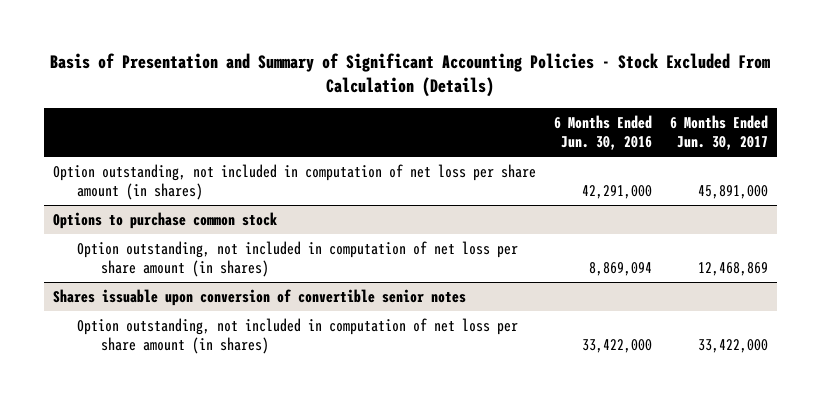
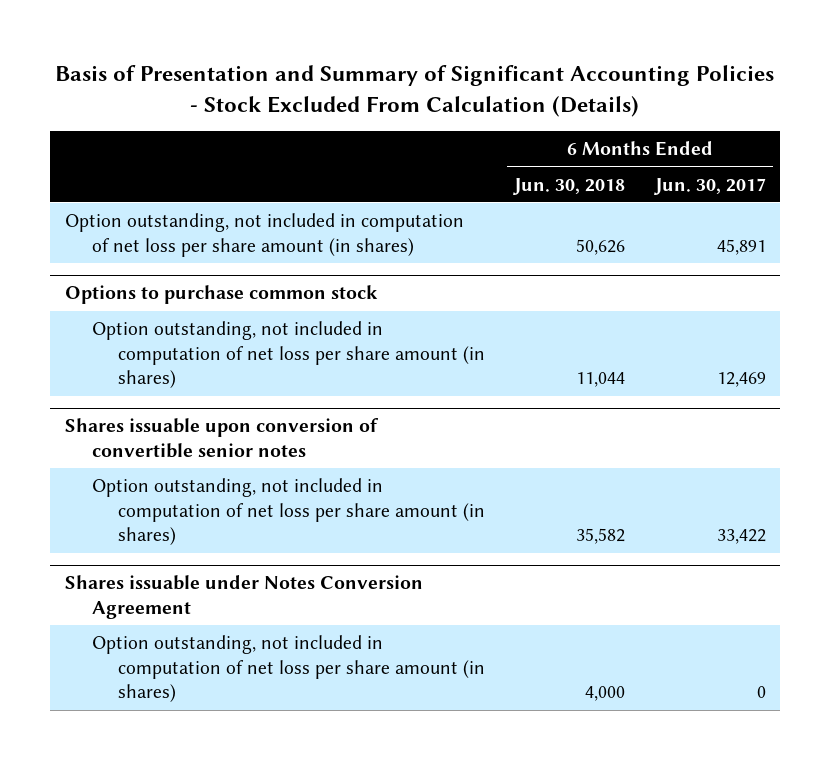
[553,115,652,151] 6 Months Ended Jun. 30, 2016 -> none
none -> [513,177,626,195] Jun. 30, 2018
[698,185,769,200] 45,891,000 -> [716,238,766,255] 45,891
[698,262,769,277] 12,468,869 -> [716,372,766,388] 12,469
[698,339,769,354] 33,422,000 -> [716,529,766,545] 33,422
none -> [65,575,424,620] Shares issuable under Notes Conversion Agreement
none -> [91,635,485,703] Option outstanding, not included in computation of net loss per share amount (in shares)

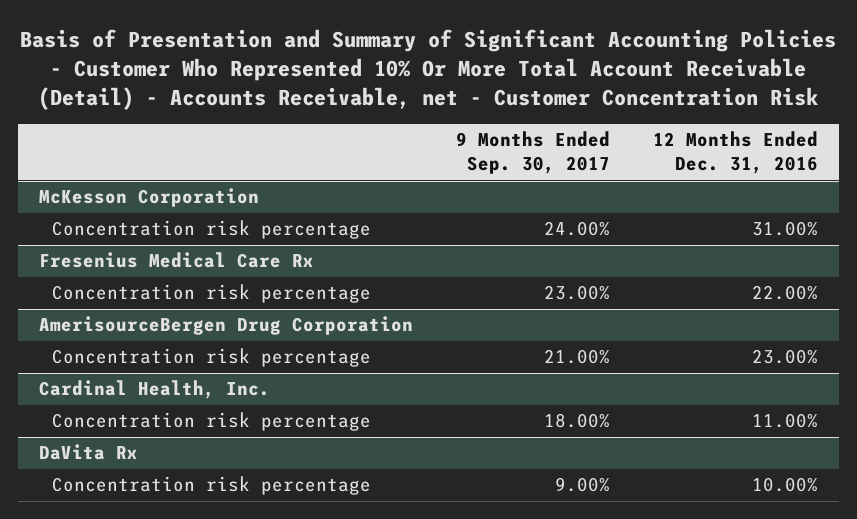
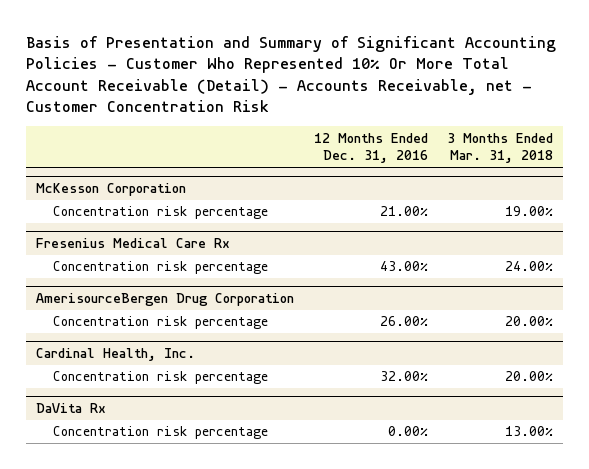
[455,131,610,175] 9 Months Ended Sep. 30, 2017 -> none
none -> [447,132,554,164] 3 Months Ended Mar. 31, 2018
[751,221,818,237] 31.00% -> [379,206,428,217] 21.00%
[751,285,818,301] 22.00% -> [379,261,428,272] 43.00%
[751,349,818,365] 23.00% -> [379,316,428,327] 26.00%
[751,413,818,429] 11.00% -> [379,371,428,382] 32.00%
[751,477,818,493] 10.00% -> [387,426,428,437] 0.00%

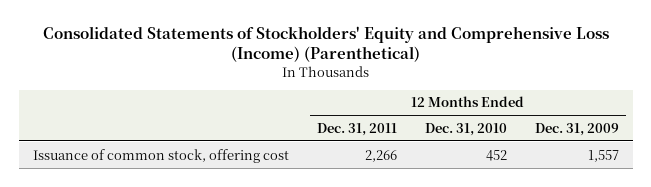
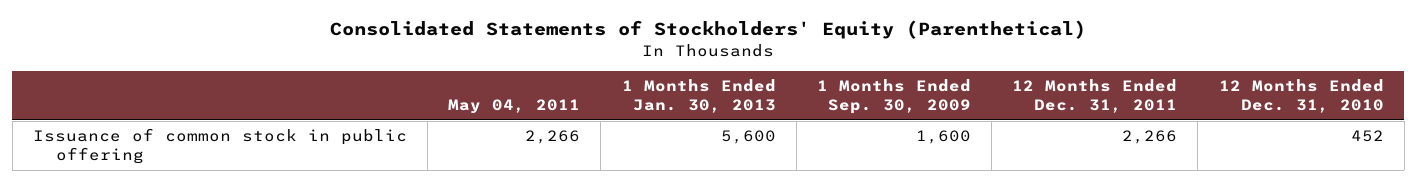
[42,25,609,63] Consolidated Statements of Stockholders' Equity and Comprehensive Loss (Income) (Parenthetical) -> [330,20,1087,40] Consolidated Statements of Stockholders' Equity (Parenthetical)
[534,122,619,136] Dec. 31, 2009 -> none
none -> [448,98,581,114] May 04, 2011
none -> [621,79,776,113] 1 Months Ended Jan. 30, 2013
none -> [816,79,971,114] 1 Months Ended Sep. 30, 2009
[32,148,289,163] Issuance of common stock, offering cost -> [32,128,407,165] Issuance of common stock in public offering

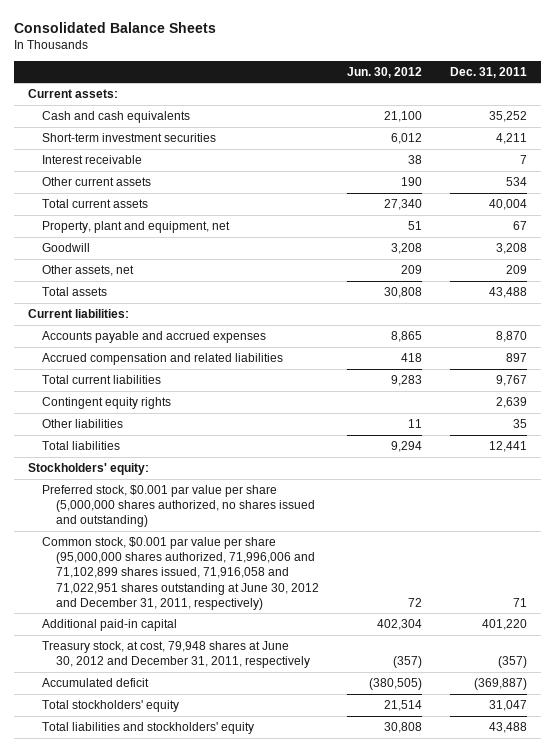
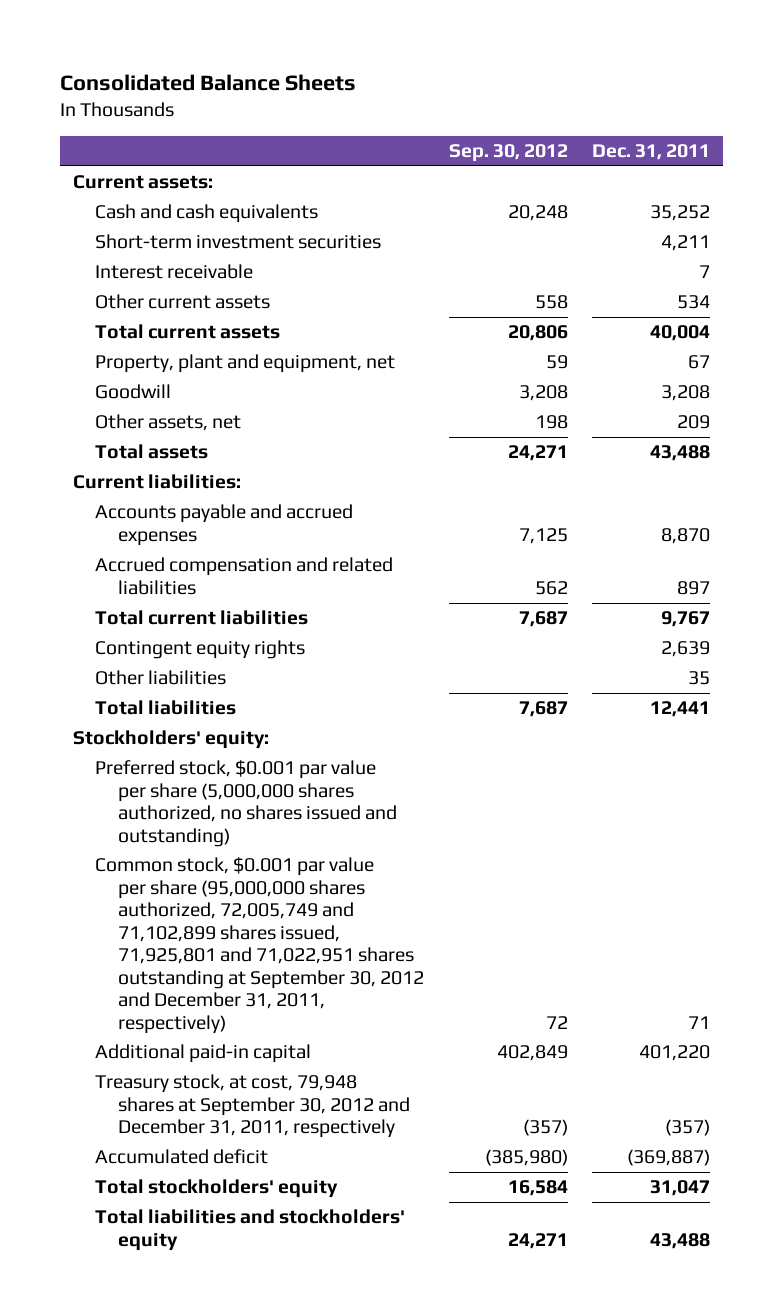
[346,66,422,78] Jun. 30, 2012 -> none
none -> [448,143,568,162] Sep. 30, 2012
[41,536,319,610] Common stock, $0.001 par value per share (95,000,000 shares authorized, 71,996,006 and 71,102,899 shares issued, 71,916,058 and 71,022,951 shares outstanding at June 30, 2012 and December 31, 2011, respectively) -> [95,857,424,1034] Common stock, $0.001 par value per share (95,000,000 shares authorized, 72,005,749 and 71,102,899 shares issued, 71,925,801 and 71,022,951 shares outstanding at September 30, 2012 and December 31, 2011, respectively)
[41,640,310,669] Treasury stock, at cost, 79,948 shares at June 30, 2012 and December 31, 2011, respectively -> [95,1074,410,1139] Treasury stock, at cost, 79,948 shares at September 30, 2012 and December 31, 2011, respectively

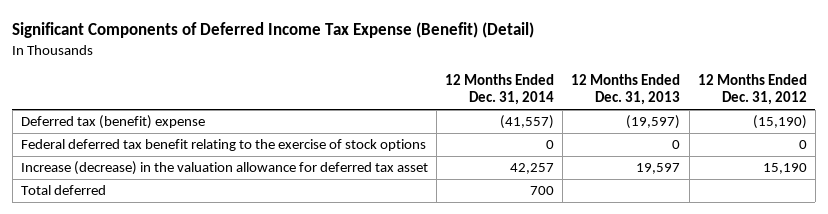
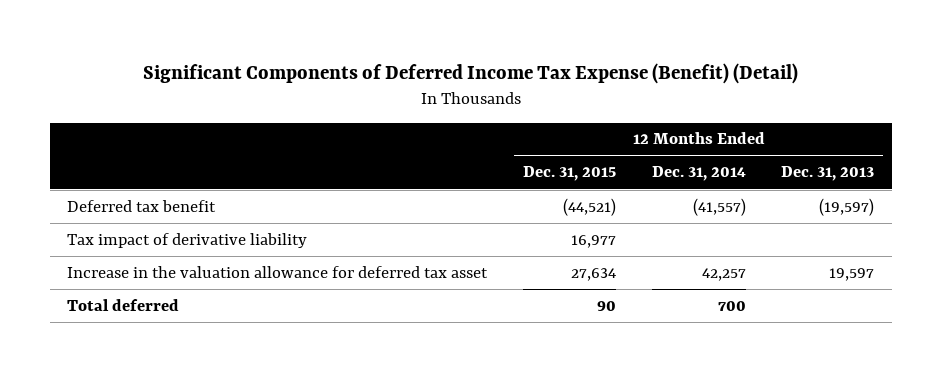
[697,74,807,106] 12 Months Ended Dec. 31, 2012 -> none
none -> [522,166,616,182] Dec. 31, 2015
[20,139,426,152] Federal deferred tax benefit relating to the exercise of stock options -> none
[20,115,205,130] Deferred tax (benefit) expense -> [67,199,217,212] Deferred tax benefit
none -> [67,232,308,248] Tax impact of derivative liability
[20,161,428,176] Increase (decrease) in the valuation allowance for deferred tax asset -> [67,265,489,278] Increase in the valuation allowance for deferred tax asset

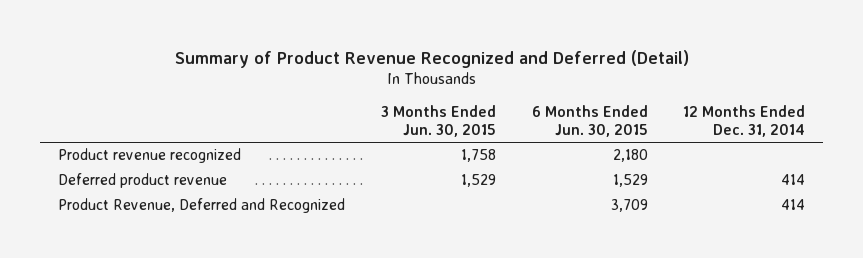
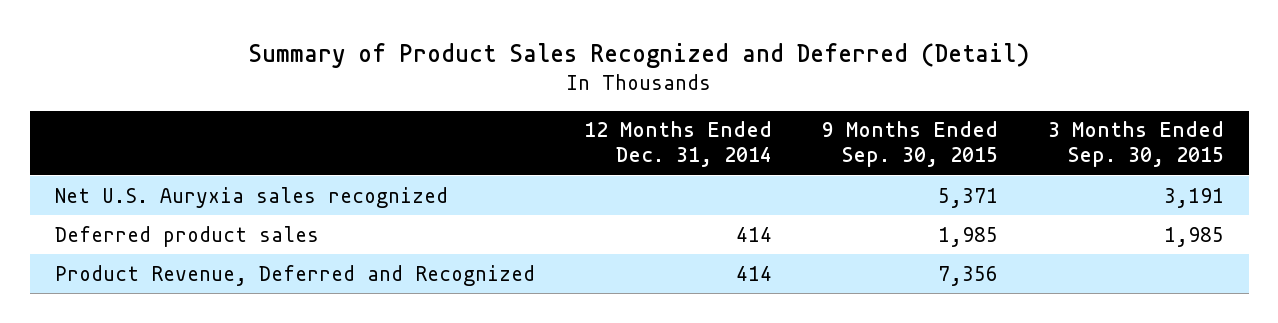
[174,49,689,68] Summary of Product Revenue Recognized and Deferred (Detail) -> [248,42,1030,68] Summary of Product Sales Recognized and Deferred (Detail)
[380,105,496,137] 3 Months Ended Jun. 30, 2015 -> none
[531,105,648,137] 6 Months Ended Jun. 30, 2015 -> none
none -> [821,121,998,168] 9 Months Ended Sep. 30, 2015
none -> [1047,121,1224,168] 3 Months Ended Sep. 30, 2015
[57,148,241,164] Product revenue recognized -> [54,186,448,208] Net U.S. Auryxia sales recognized
[57,173,227,189] Deferred product revenue -> [54,225,319,247] Deferred product sales

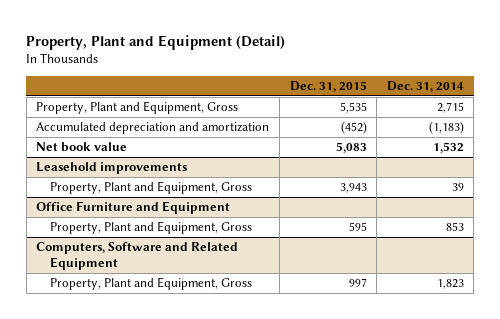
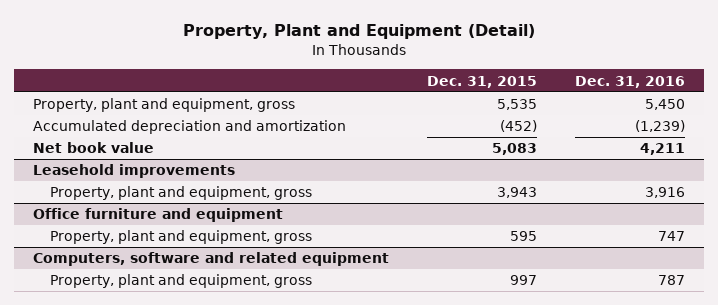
[386,81,464,93] Dec. 31, 2014 -> none
none -> [575,75,686,88] Dec. 31, 2016
[36,100,239,114] Property, Plant and Equipment, Gross -> [33,98,296,113] Property, plant and equipment, gross
[50,180,253,194] Property, Plant and Equipment, Gross -> [50,186,313,201] Property, plant and equipment, gross
[36,200,231,214] Office Furniture and Equipment -> [33,208,284,223] Office furniture and equipment
[50,220,253,234] Property, Plant and Equipment, Gross -> [50,230,313,245] Property, plant and equipment, gross
[36,241,239,271] Computers, Software and Related Equipment -> [33,252,390,267] Computers, software and related equipment
[50,276,253,290] Property, Plant and Equipment, Gross -> [50,274,313,289] Property, plant and equipment, gross

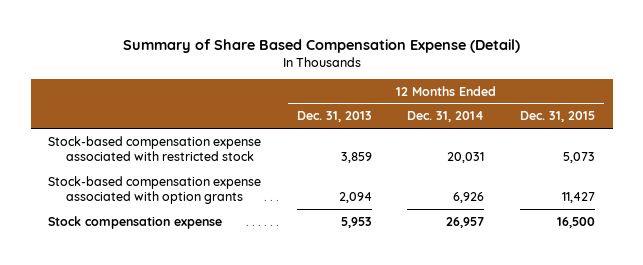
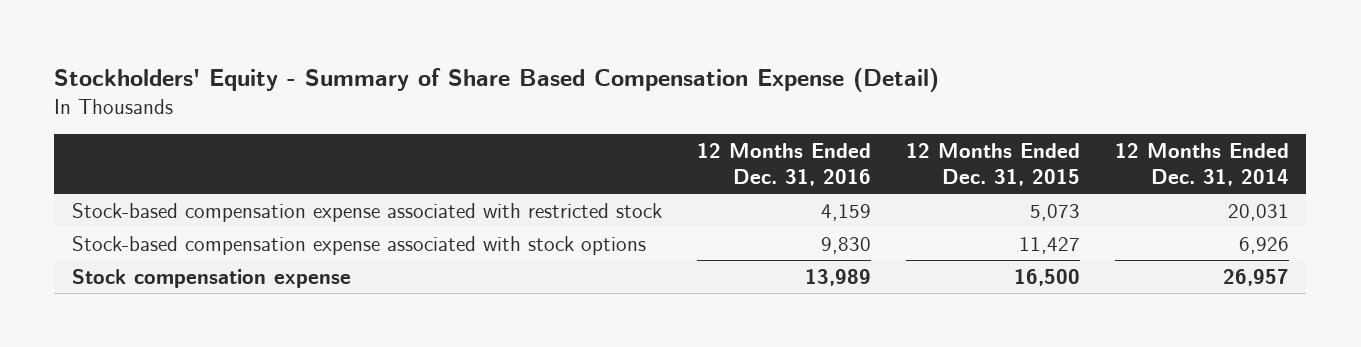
[122,38,520,53] Summary of Share Based Compensation Expense (Detail) -> [54,68,940,93] Stockholders' Equity - Summary of Share Based Compensation Expense (Detail)
[296,111,372,123] Dec. 31, 2013 -> none
none -> [696,142,871,186] 12 Months Ended Dec. 31, 2016
[48,175,262,204] Stock-based compensation expense associated with option grants -> [71,235,646,255] Stock-based compensation expense associated with stock options

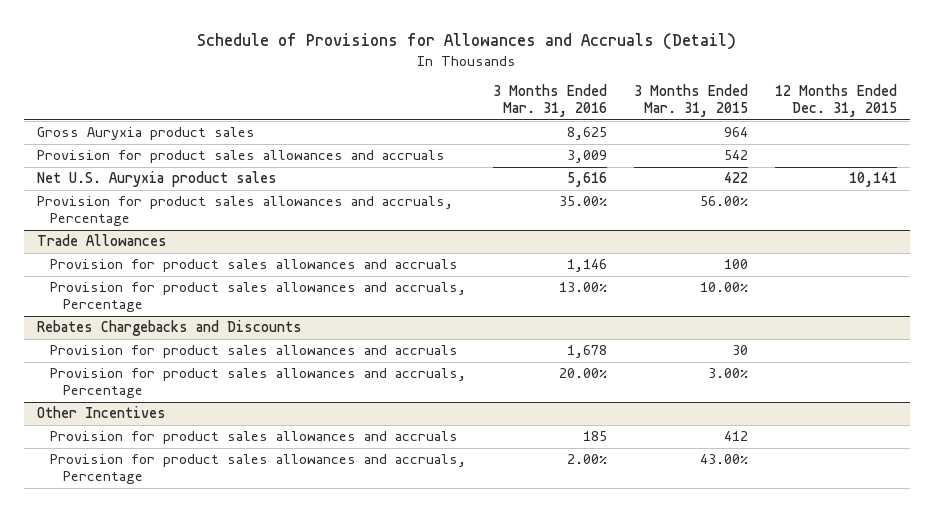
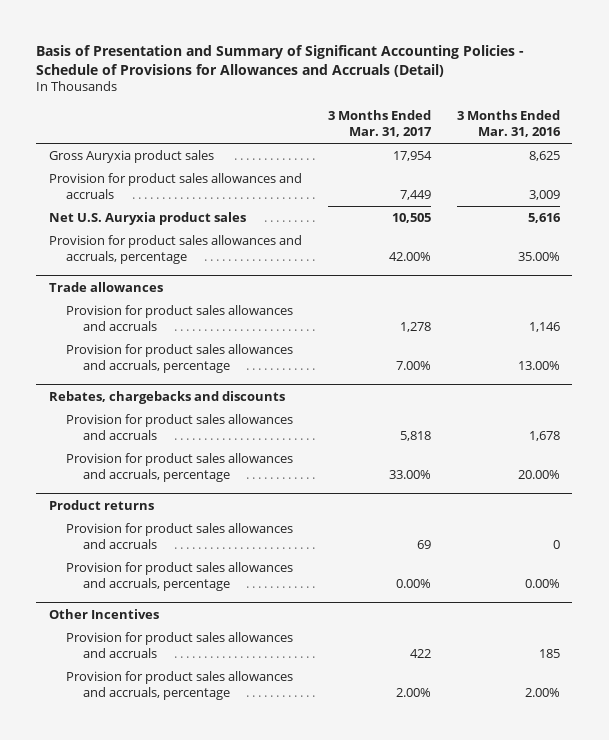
[196,33,736,51] Schedule of Provisions for Allowances and Accruals (Detail) -> [36,44,525,77] Basis of Presentation and Summary of Significant Accounting Policies - Schedule of Provisions for Allowances and Accruals (Detail)
[633,84,748,118] 3 Months Ended Mar. 31, 2015 -> none
[774,84,897,118] 12 Months Ended Dec. 31, 2015 -> none
none -> [327,109,432,137] 3 Months Ended Mar. 31, 2017
[37,196,454,227] Provision for product sales allowances and accruals, Percentage -> [49,235,303,264] Provision for product sales allowances and accruals, percentage
[37,234,168,247] Trade Allowances -> [49,281,164,292] Trade allowances
[49,282,466,313] Provision for product sales allowances and accruals, Percentage -> [65,344,293,373] Provision for product sales allowances and accruals, percentage
[37,320,303,337] Rebates Chargebacks and Discounts -> [49,390,286,404] Rebates, chargebacks and discounts
[49,368,466,399] Provision for product sales allowances and accruals, Percentage -> [65,453,293,482] Provision for product sales allowances and accruals, percentage
none -> [49,499,155,510] Product returns
none -> [65,523,293,549] Provision for product sales allowances and accruals
none -> [65,562,293,591] Provision for product sales allowances and accruals, percentage
[49,454,466,485] Provision for product sales allowances and accruals, Percentage -> [65,671,293,700] Provision for product sales allowances and accruals, percentage

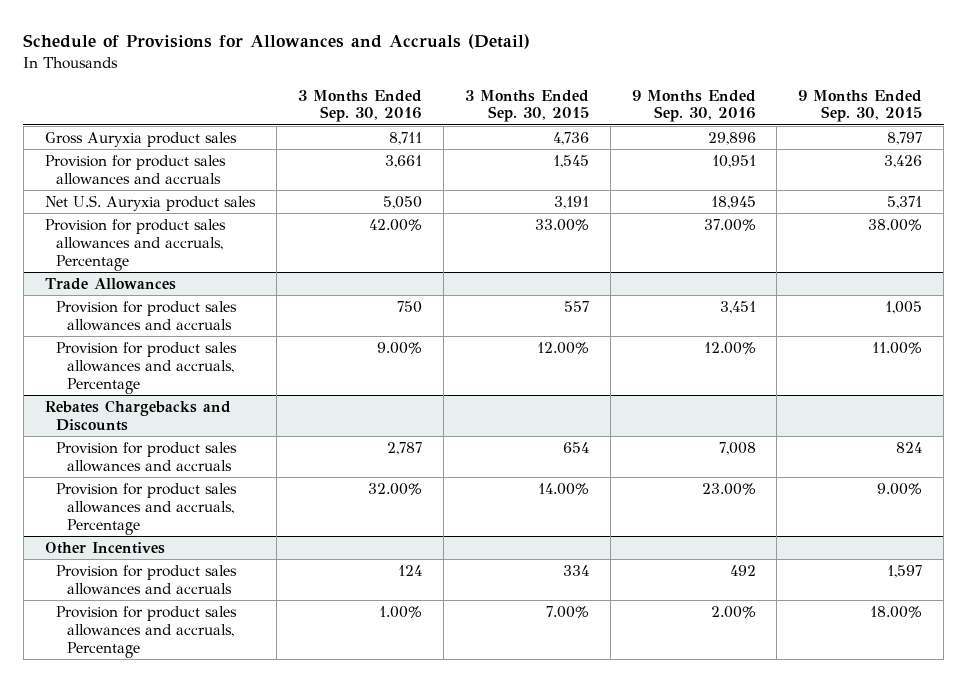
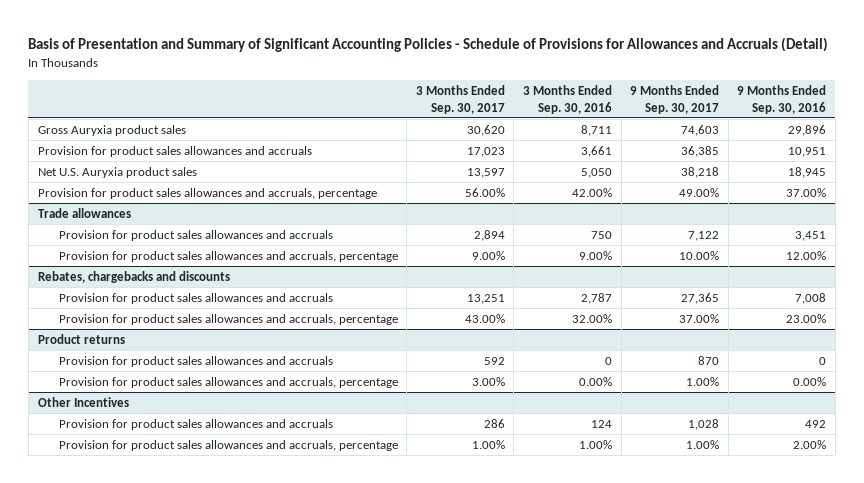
[23,34,531,50] Schedule of Provisions for Allowances and Accruals (Detail) -> [28,36,829,52] Basis of Presentation and Summary of Significant Accounting Policies - Schedule of Provisions for Allowances and Accruals (Detail)
[464,89,589,123] 3 Months Ended Sep. 30, 2015 -> none
[798,89,923,123] 9 Months Ended Sep. 30, 2015 -> none
none -> [415,84,505,114] 3 Months Ended Sep. 30, 2017
none -> [630,84,720,114] 9 Months Ended Sep. 30, 2017
[44,219,226,271] Provision for product sales allowances and accruals, Percentage -> [37,187,377,199] Provision for product sales allowances and accruals, percentage
[44,278,176,291] Trade Allowances -> [37,207,131,218] Trade allowances
[55,342,237,394] Provision for product sales allowances and accruals, Percentage -> [58,250,398,262] Provision for product sales allowances and accruals, percentage
[44,400,231,431] Rebates Chargebacks and Discounts -> [37,270,230,283] Rebates, chargebacks and discounts
[55,483,237,535] Provision for product sales allowances and accruals, Percentage -> [58,313,398,325] Provision for product sales allowances and accruals, percentage
none -> [37,333,125,344] Product returns
none -> [58,355,333,367] Provision for product sales allowances and accruals
none -> [58,376,398,388] Provision for product sales allowances and accruals, percentage
[55,606,237,658] Provision for product sales allowances and accruals, Percentage -> [58,439,398,451] Provision for product sales allowances and accruals, percentage

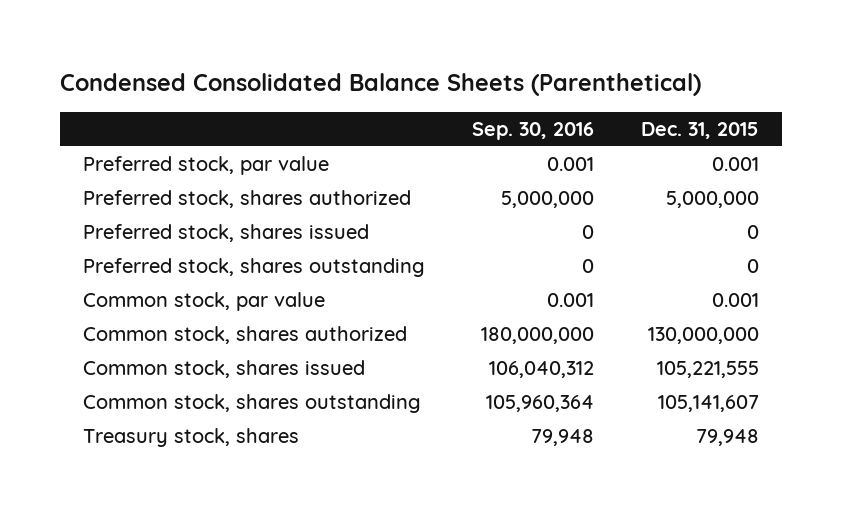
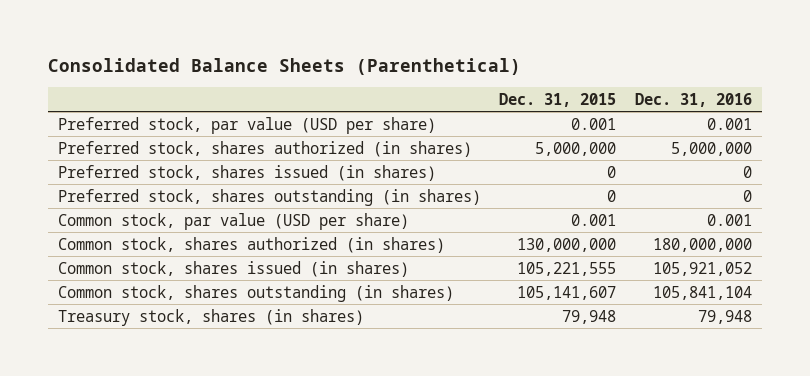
[60,73,702,97] Condensed Consolidated Balance Sheets (Parenthetical) -> [48,57,522,75] Consolidated Balance Sheets (Parenthetical)
[472,121,595,140] Sep. 30, 2016 -> none
none -> [635,92,753,107] Dec. 31, 2016
[83,156,330,176] Preferred stock, par value -> [57,116,436,134] Preferred stock, par value (USD per share)
[83,190,412,209] Preferred stock, shares authorized -> [57,140,472,157] Preferred stock, shares authorized (in shares)
[83,224,370,243] Preferred stock, shares issued -> [57,164,436,181] Preferred stock, shares issued (in shares)
[83,258,426,278] Preferred stock, shares outstanding -> [57,188,481,206] Preferred stock, shares outstanding (in shares)
[83,292,326,312] Common stock, par value -> [57,212,409,230] Common stock, par value (USD per share)
[83,326,408,345] Common stock, shares authorized -> [57,236,445,253] Common stock, shares authorized (in shares)
[83,360,366,379] Common stock, shares issued -> [57,260,409,277] Common stock, shares issued (in shares)
[83,394,422,414] Common stock, shares outstanding -> [57,284,454,302] Common stock, shares outstanding (in shares)
[83,428,300,448] Treasury stock, shares -> [57,308,364,326] Treasury stock, shares (in shares)

